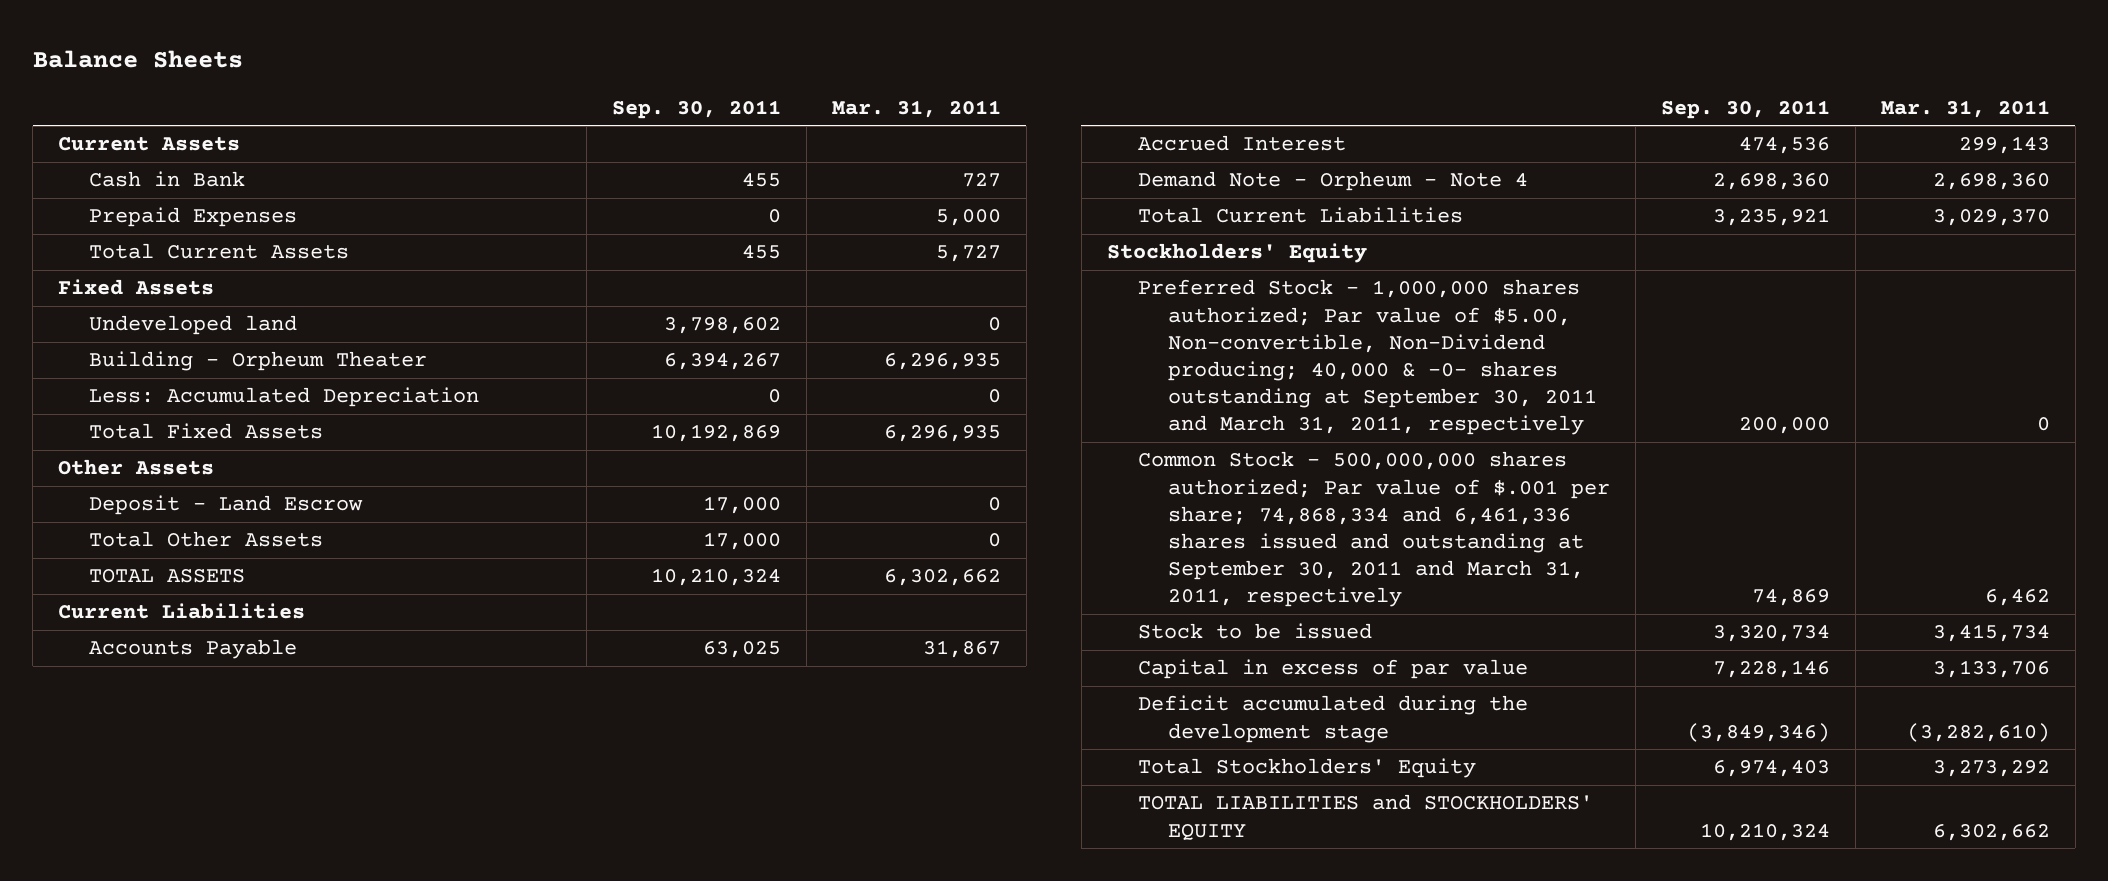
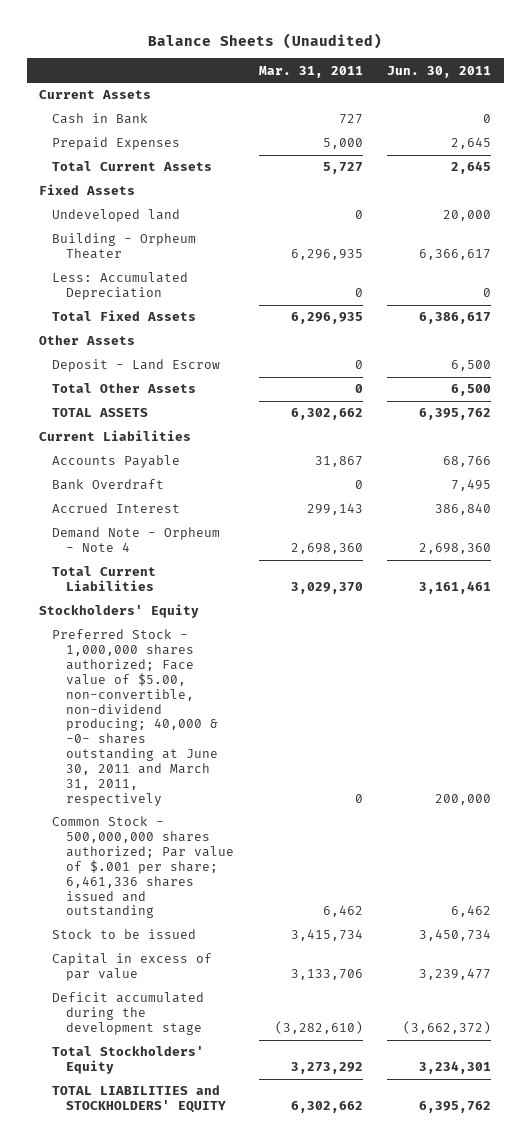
[32,50,243,69] Balance Sheets -> [148,33,383,50] Balance Sheets (Unaudited)
[612,99,782,119] Sep. 30, 2011 -> none
none -> [387,65,492,78] Jun. 30, 2011
none -> [52,479,165,491] Bank Overdraft
[1137,279,1598,436] Preferred Stock - 1,000,000 shares authorized; Par value of $5.00, Non-convertible, Non-Dividend producing; 40,000 & -0- shares outstanding at September 30, 2011 and March 31, 2011, respectively -> [52,629,218,806] Preferred Stock - 1,000,000 shares authorized; Face value of $5.00, non-convertible, non-dividend producing; 40,000 & -0- shares outstanding at June 30, 2011 and March 31, 2011, respectively
[1137,451,1611,608] Common Stock - 500,000,000 shares authorized; Par value of $.001 per share; 74,868,334 and 6,461,336 shares issued and outstanding at September 30, 2011 and March 31, 2011, respectively -> [52,816,234,919] Common Stock - 500,000,000 shares authorized; Par value of $.001 per share; 6,461,336 shares issued and outstanding

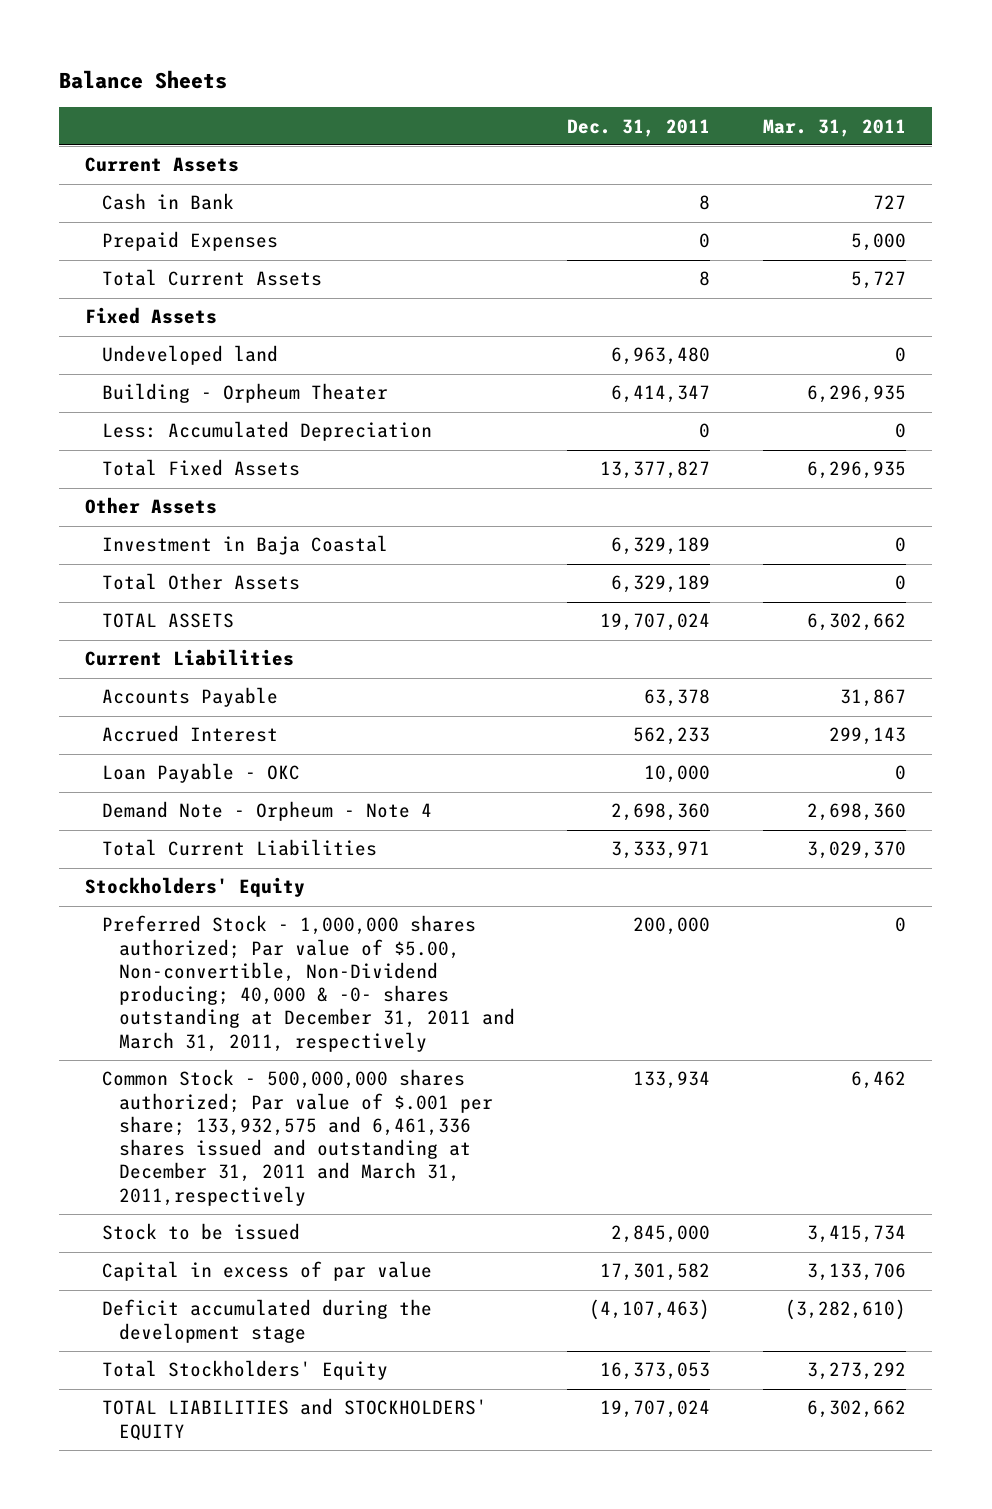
[148,33,383,50] Balance Sheets (Unaudited) -> [59,70,228,90] Balance Sheets
[387,65,492,78] Jun. 30, 2011 -> none
none -> [567,118,711,137] Dec. 31, 2011
[52,359,221,373] Deposit - Land Escrow -> none
none -> [102,535,389,556] Investment in Baja Coastal
[52,479,165,491] Bank Overdraft -> none
none -> [102,763,301,784] Loan Payable - OKC
[52,629,218,806] Preferred Stock - 1,000,000 shares authorized; Face value of $5.00, non-convertible, non-dividend producing; 40,000 & -0- shares outstanding at June 30, 2011 and March 31, 2011, respectively -> [102,915,515,1052] Preferred Stock - 1,000,000 shares authorized; Par value of $5.00, Non-convertible, Non-Dividend producing; 40,000 & -0- shares outstanding at December 31, 2011 and March 31, 2011, respectively
[52,816,234,919] Common Stock - 500,000,000 shares authorized; Par value of $.001 per share; 6,461,336 shares issued and outstanding -> [102,1069,493,1206] Common Stock - 500,000,000 shares authorized; Par value of $.001 per share; 133,932,575 and 6,461,336 shares issued and outstanding at December 31, 2011 and March 31, 2011,respectively

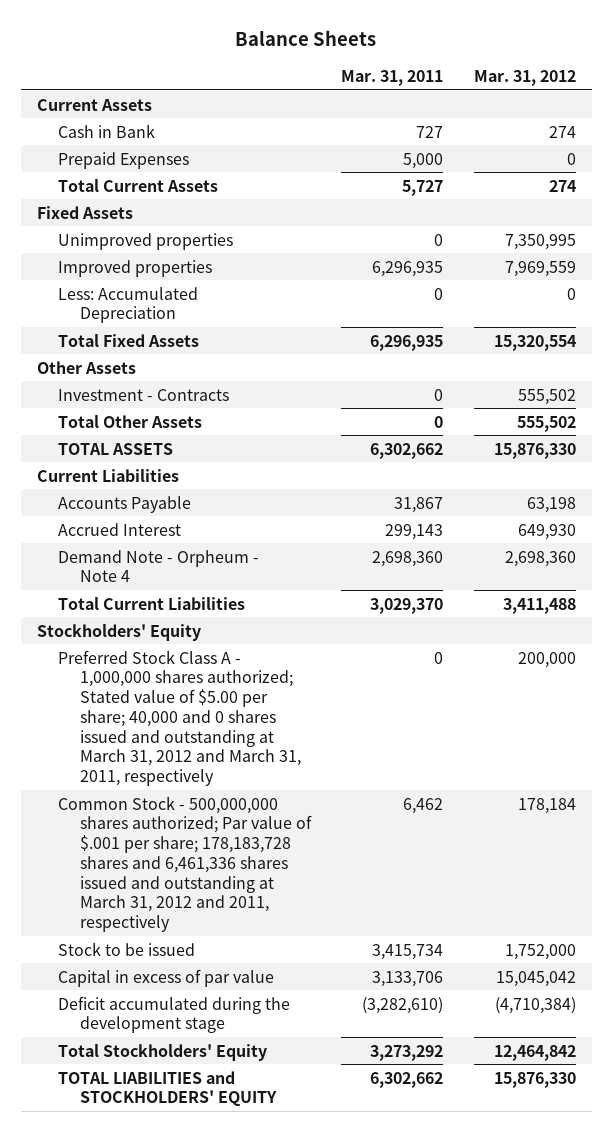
[567,118,711,137] Dec. 31, 2011 -> none
none -> [474,69,577,86] Mar. 31, 2012
[102,345,279,366] Undeveloped land -> [58,232,234,250] Unimproved properties
[102,383,389,404] Building - Orpheum Theater -> [58,259,213,277] Improved properties
[102,535,389,556] Investment in Baja Coastal -> [58,388,230,401] Investment - Contracts
[102,763,301,784] Loan Payable - OKC -> none
[102,915,515,1052] Preferred Stock - 1,000,000 shares authorized; Par value of $5.00, Non-convertible, Non-Dividend producing; 40,000 & -0- shares outstanding at December 31, 2011 and March 31, 2011, respectively -> [58,649,301,787] Preferred Stock Class A - 1,000,000 shares authorized; Stated value of $5.00 per share; 40,000 and 0 shares issued and outstanding at March 31, 2012 and March 31, 2011, respectively
[102,1069,493,1206] Common Stock - 500,000,000 shares authorized; Par value of $.001 per share; 133,932,575 and 6,461,336 shares issued and outstanding at December 31, 2011 and March 31, 2011,respectively -> [58,795,312,933] Common Stock - 500,000,000 shares authorized; Par value of $.001 per share; 178,183,728 shares and 6,461,336 shares issued and outstanding at March 31, 2012 and 2011, respectively

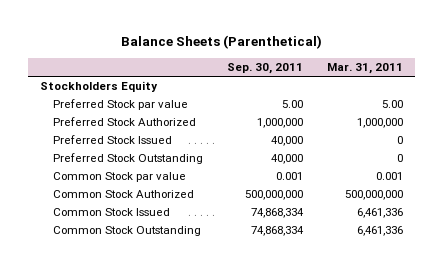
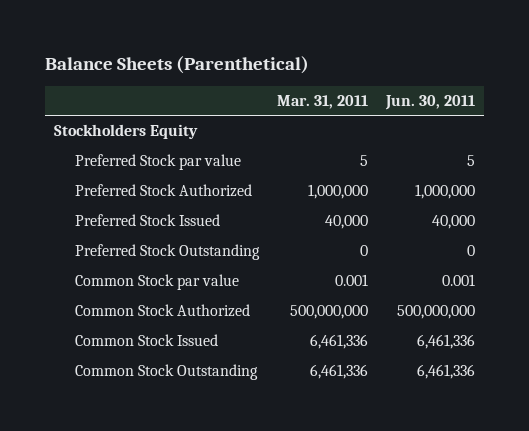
[226,63,303,75] Sep. 30, 2011 -> none
none -> [384,94,475,110] Jun. 30, 2011
[382,100,404,109] 5.00 -> [359,155,368,167] 5
[397,136,404,145] 0 -> [324,215,368,230] 40,000

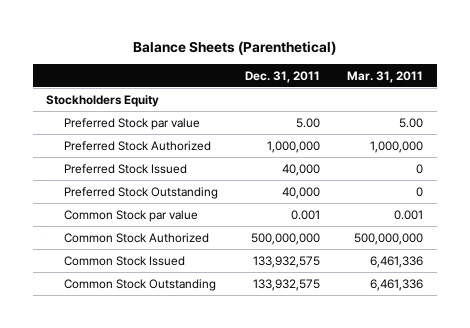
[384,94,475,110] Jun. 30, 2011 -> none
none -> [245,70,321,83] Dec. 31, 2011
[359,155,368,167] 5 -> [399,117,424,128] 5.00
[324,215,368,230] 40,000 -> [416,163,424,174] 0

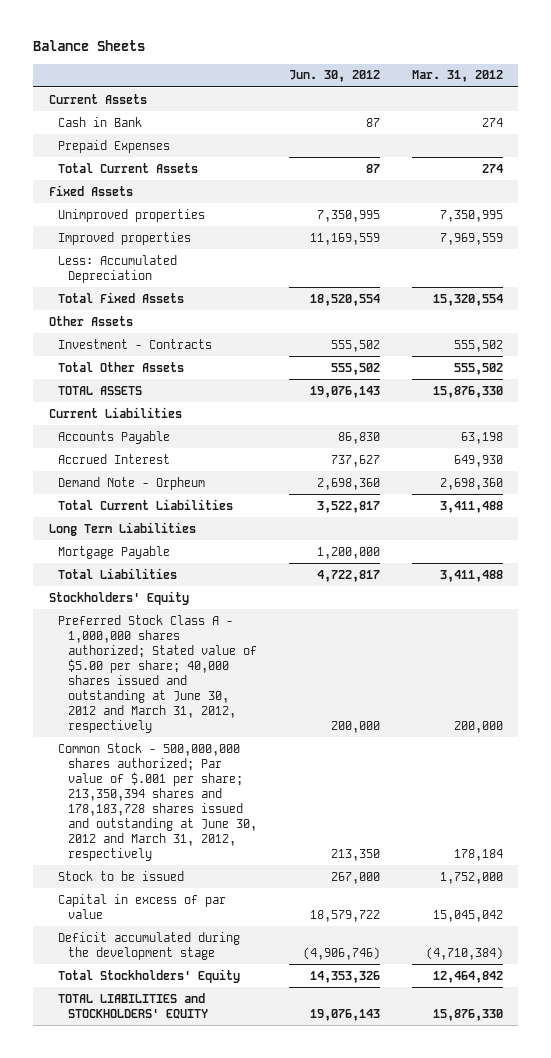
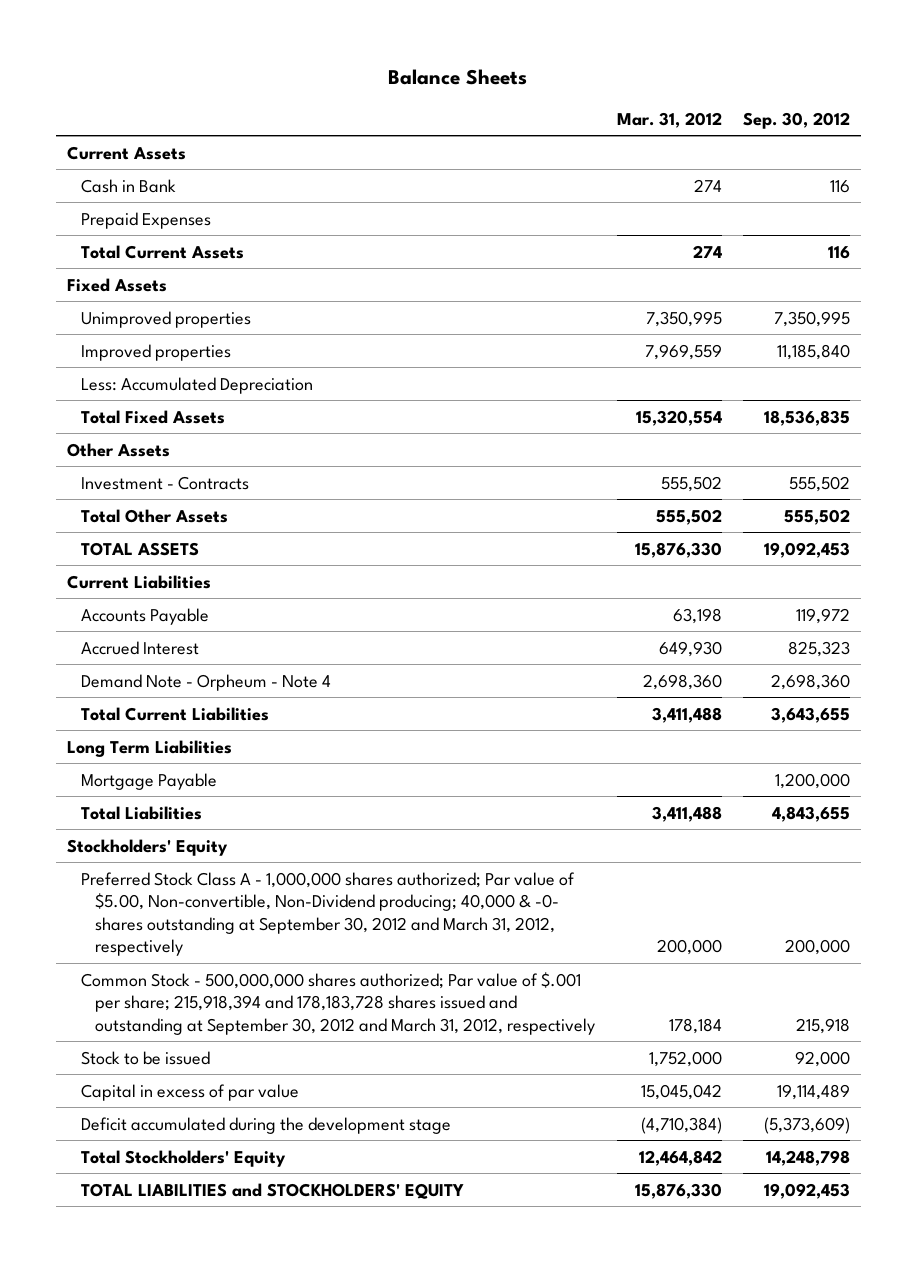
[288,70,380,83] Jun. 30, 2012 -> none
none -> [743,111,851,129] Sep. 30, 2012
[58,476,206,490] Demand Note - Orpheum -> [80,673,331,691] Demand Note - Orpheum - Note 4
[58,614,257,733] Preferred Stock Class A - 1,000,000 shares authorized; Stated value of $5.00 per share; 40,000 shares issued and outstanding at June 30, 2012 and March 31, 2012, respectively -> [80,871,575,957] Preferred Stock Class A - 1,000,000 shares authorized; Par value of $5.00, Non-convertible, Non-Dividend producing; 40,000 & -0- shares outstanding at September 30, 2012 and March 31, 2012, respectively
[58,742,257,861] Common Stock - 500,000,000 shares authorized; Par value of $.001 per share; 213,350,394 shares and 178,183,728 shares issued and outstanding at June 30, 2012 and March 31, 2012, respectively -> [80,971,596,1035] Common Stock - 500,000,000 shares authorized; Par value of $.001 per share; 215,918,394 and 178,183,728 shares issued and outstanding at September 30, 2012 and March 31, 2012, respectively

